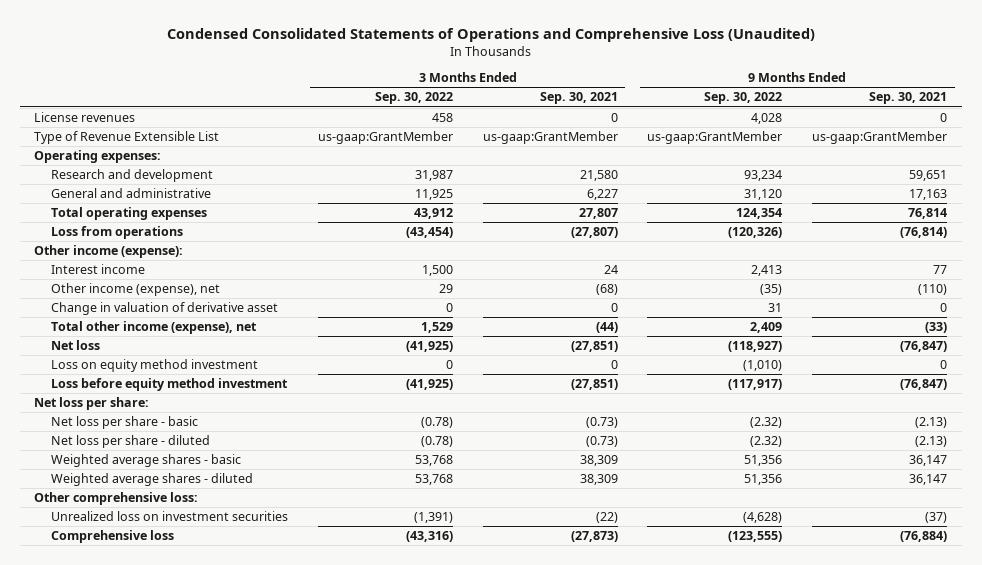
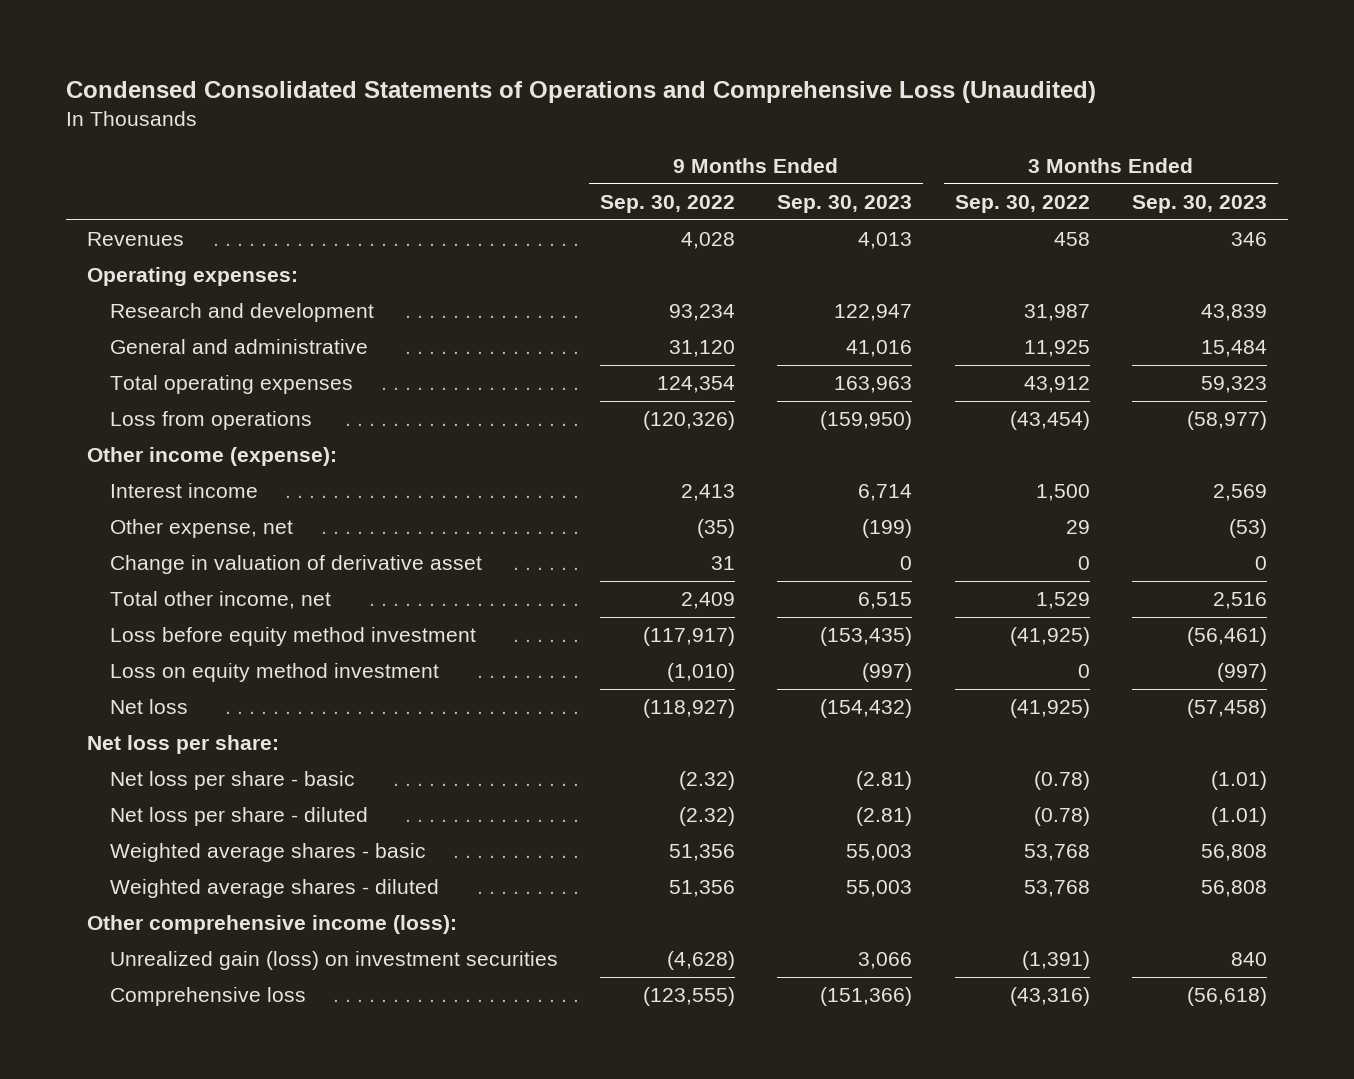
[539,92,618,105] Sep. 30, 2021 -> none
[869,92,948,105] Sep. 30, 2021 -> none
none -> [777,194,913,213] Sep. 30, 2023
none -> [1131,194,1267,213] Sep. 30, 2023
[34,131,220,145] Type of Revenue Extensible List -> none
[34,112,136,123] License revenues -> [87,232,185,247] Revenues
[51,283,221,297] Other income (expense), net -> [109,519,293,539] Other expense, net
[51,321,258,335] Total other income (expense), net -> [109,591,331,610] Total other income, net
[51,359,259,373] Loss on equity method investment -> [109,663,439,683] Loss on equity method investment
[51,340,101,351] Net loss -> [109,699,188,715] Net loss
[34,492,199,506] Other comprehensive loss: -> [87,915,458,935] Other comprehensive income (loss):
[51,511,289,522] Unrealized loss on investment securities -> [109,951,558,971] Unrealized gain (loss) on investment securities

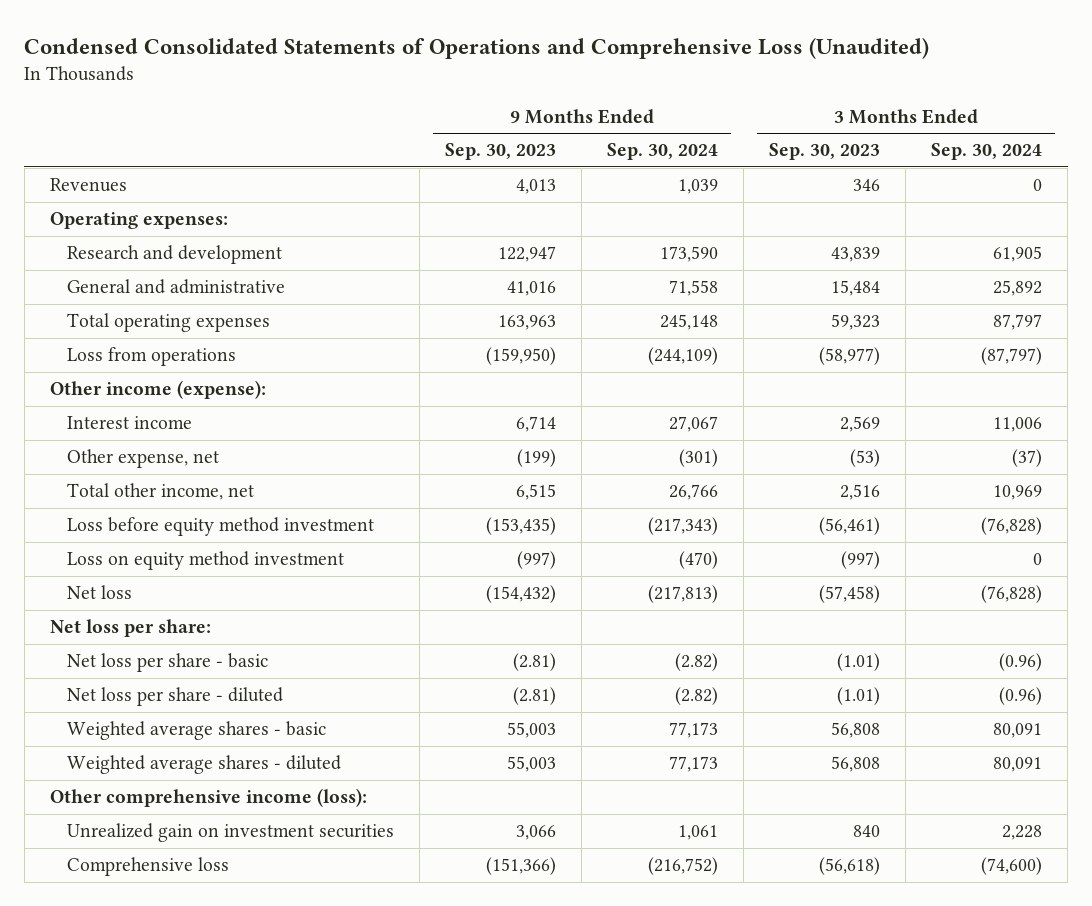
[599,194,735,213] Sep. 30, 2022 -> none
[954,194,1090,213] Sep. 30, 2022 -> none
none -> [607,143,719,161] Sep. 30, 2024
none -> [931,143,1043,161] Sep. 30, 2024
[109,555,482,575] Change in valuation of derivative asset -> none
[109,951,558,971] Unrealized gain (loss) on investment securities -> [67,823,395,843] Unrealized gain on investment securities

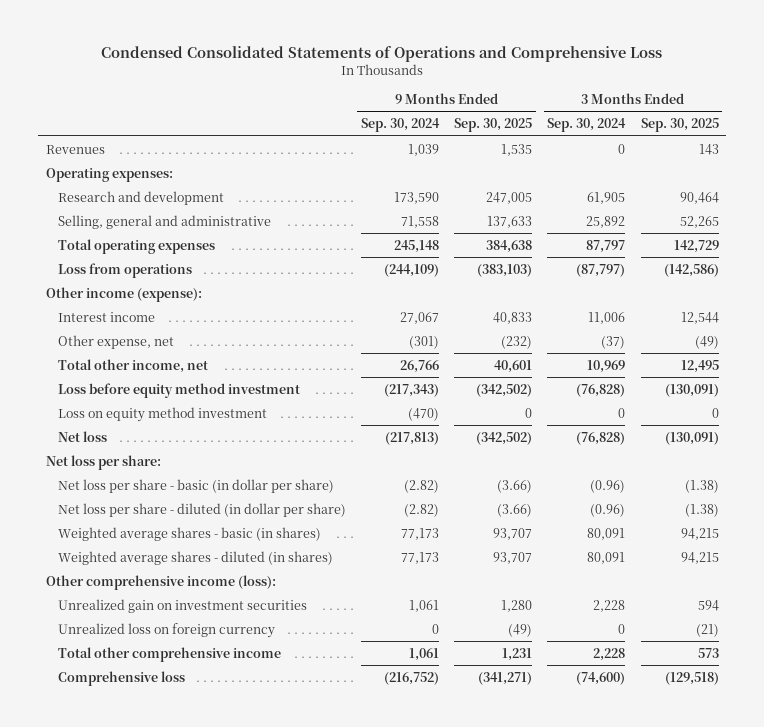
[24,38,930,60] Condensed Consolidated Statements of Operations and Comprehensive Loss (Unaudited) -> [101,45,663,62] Condensed Consolidated Statements of Operations and Comprehensive Loss
[445,143,557,161] Sep. 30, 2023 -> none
[769,143,881,161] Sep. 30, 2023 -> none
none -> [454,118,533,133] Sep. 30, 2025
none -> [640,118,719,133] Sep. 30, 2025
[67,279,286,295] General and administrative -> [58,214,272,229] Selling, general and administrative
[67,653,269,673] Net loss per share - basic -> [58,478,335,493] Net loss per share - basic (in dollar per share)
[67,687,284,707] Net loss per share - diluted -> [58,502,347,517] Net loss per share - diluted (in dollar per share)
[67,721,327,741] Weighted average shares - basic -> [58,526,322,541] Weighted average shares - basic (in shares)
[67,755,342,775] Weighted average shares - diluted -> [58,550,334,565] Weighted average shares - diluted (in shares)
none -> [58,622,276,638] Unrealized loss on foreign currency
none -> [58,646,282,662] Total other comprehensive income

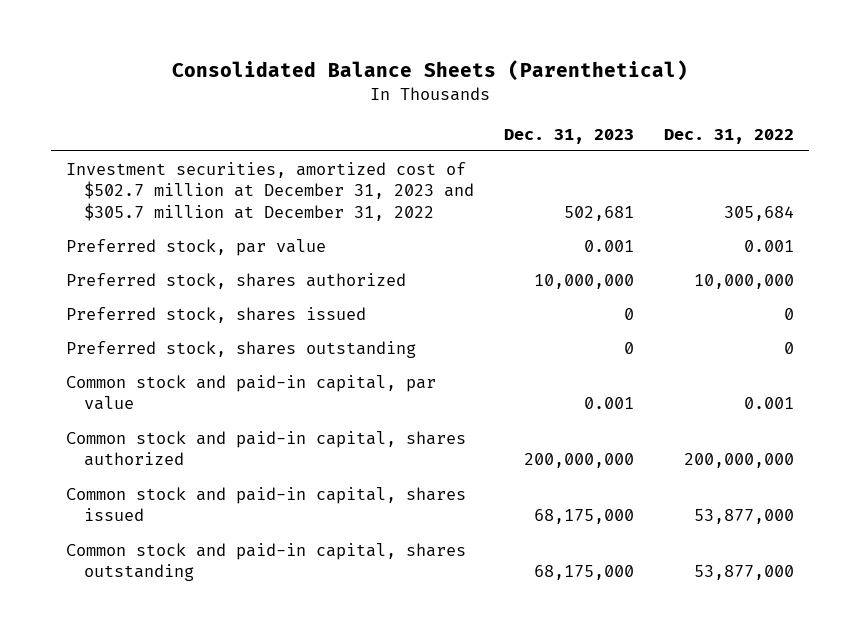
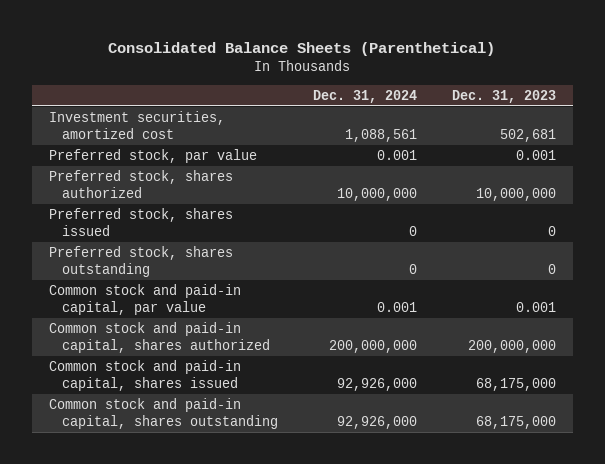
[663,128,794,144] Dec. 31, 2022 -> none
none -> [312,89,417,103] Dec. 31, 2024
[66,161,474,221] Investment securities, amortized cost of $502.7 million at December 31, 2023 and $305.7 million at December 31, 2022 -> [49,110,226,139] Investment securities, amortized cost

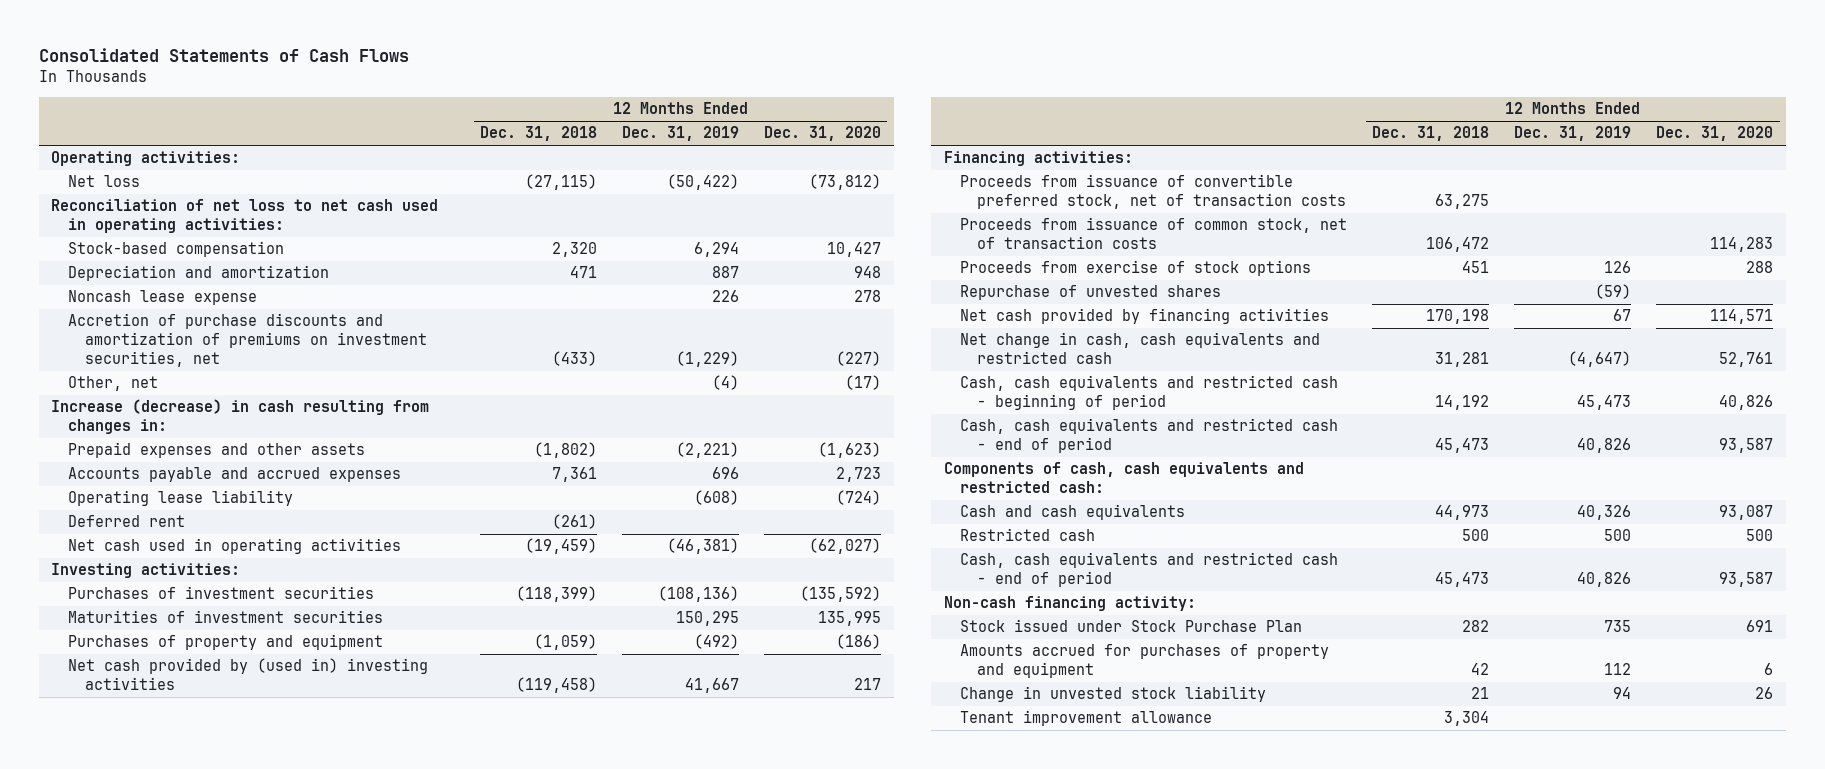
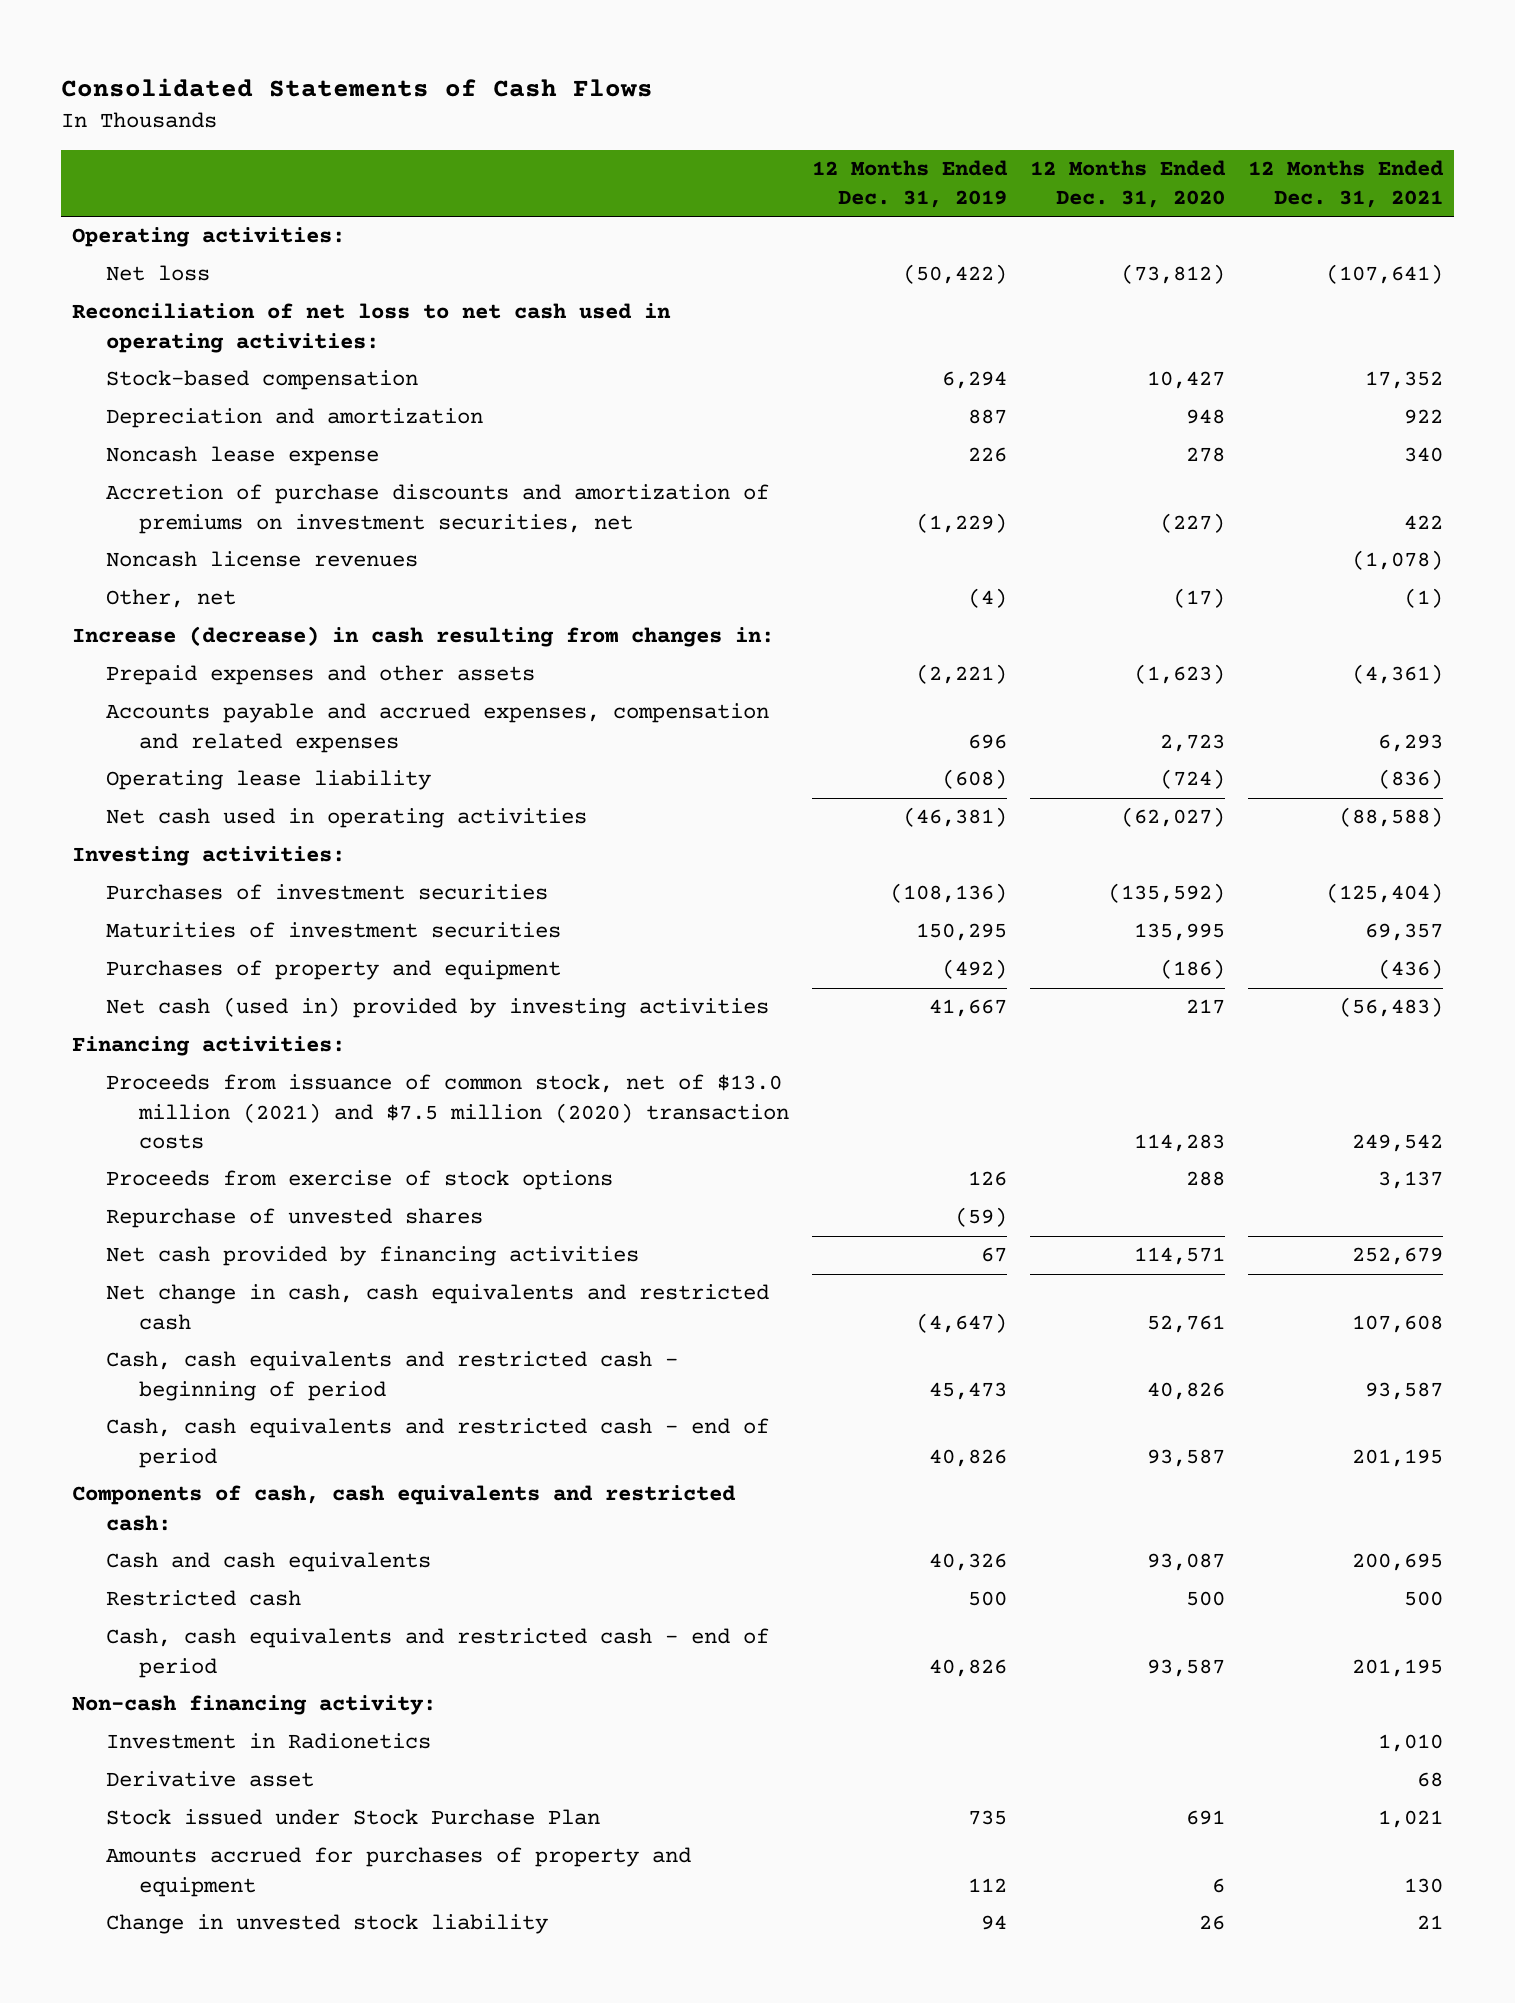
[480,126,598,142] Dec. 31, 2018 -> none
none -> [1247,159,1444,209] 12 Months Ended Dec. 31, 2021
none -> [105,551,418,568] Noncash license revenues
[68,467,402,483] Accounts payable and accrued expenses -> [105,703,769,753] Accounts payable and accrued expenses, compensation and related expenses
[68,515,186,528] Deferred rent -> none
[68,658,429,691] Net cash provided by (used in) investing activities -> [105,997,769,1019] Net cash (used in) provided by investing activities
[960,174,1347,210] Proceeds from issuance of convertible preferred stock, net of transaction costs -> none
[960,217,1348,250] Proceeds from issuance of common stock, net of transaction costs -> [105,1074,790,1149] Proceeds from issuance of common stock, net of $13.0 million (2021) and $7.5 million (2020) transaction costs
none -> [105,1733,431,1750] Investment in Radionetics
none -> [105,1771,314,1788] Derivative asset
[960,710,1213,727] Tenant improvement allowance -> none

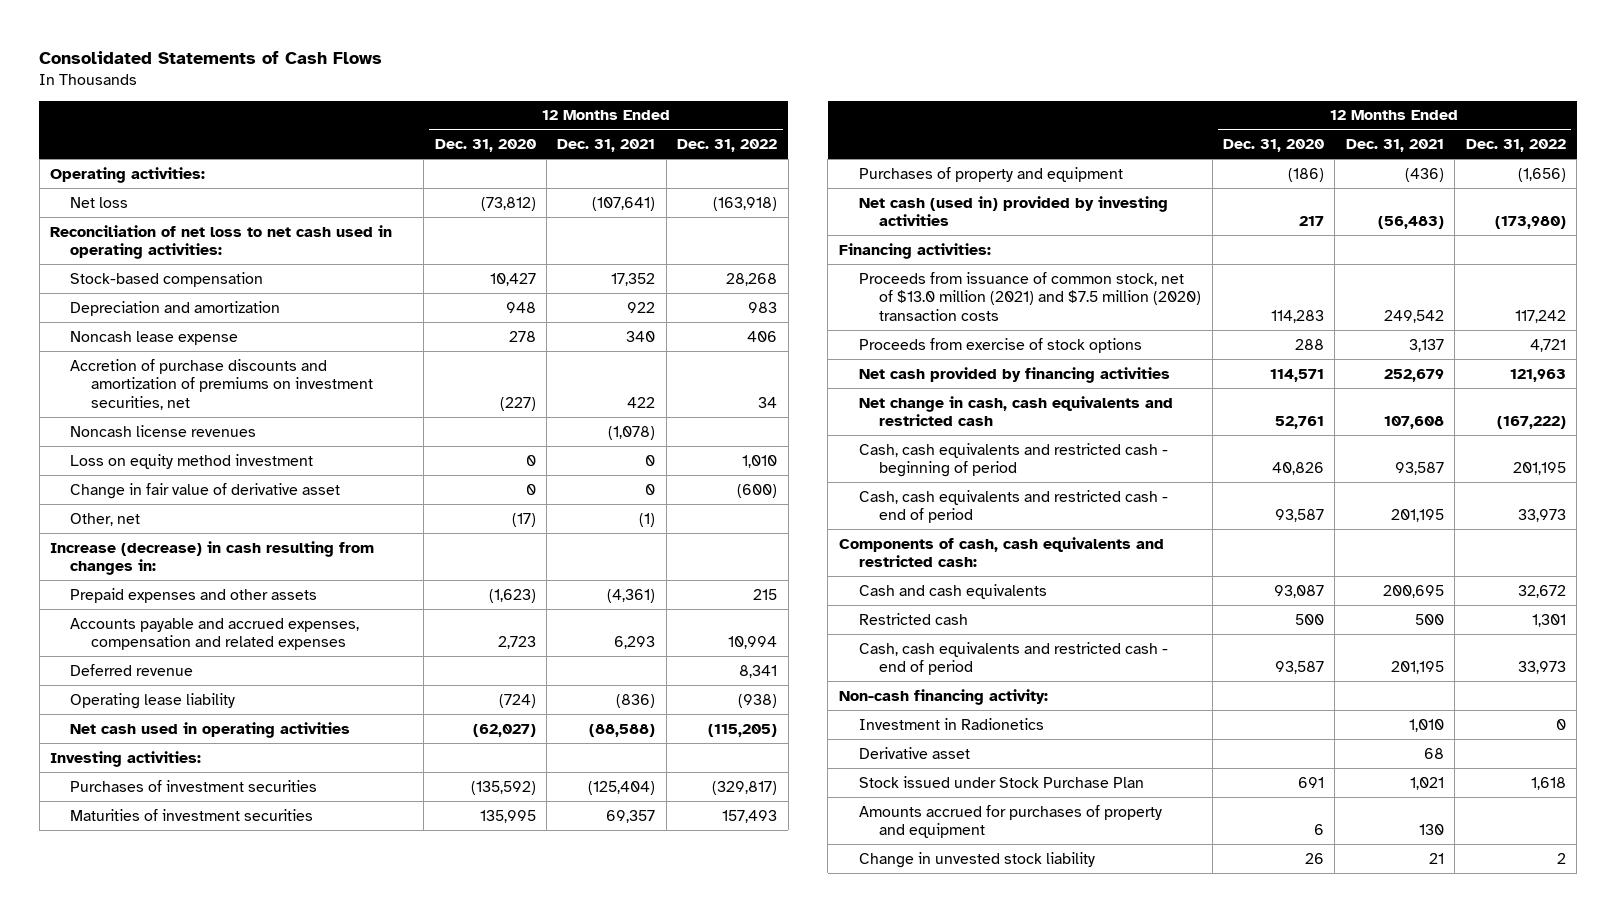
[812,159,1009,209] 12 Months Ended Dec. 31, 2019 -> none
none -> [677,139,778,153] Dec. 31, 2022
none -> [70,453,314,469] Loss on equity method investment
none -> [70,482,341,499] Change in fair value of derivative asset
none -> [70,663,194,676] Deferred revenue
[105,1208,483,1229] Repurchase of unvested shares -> none

